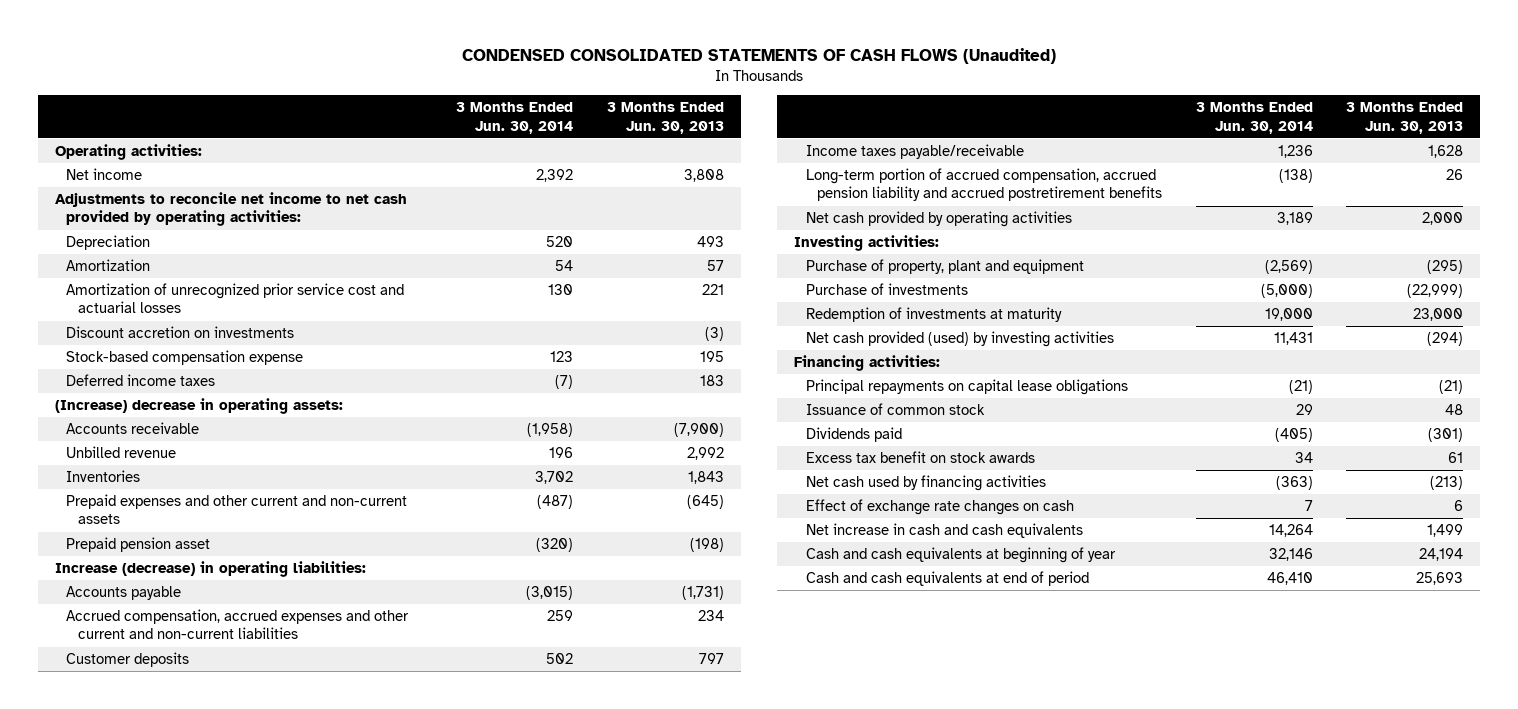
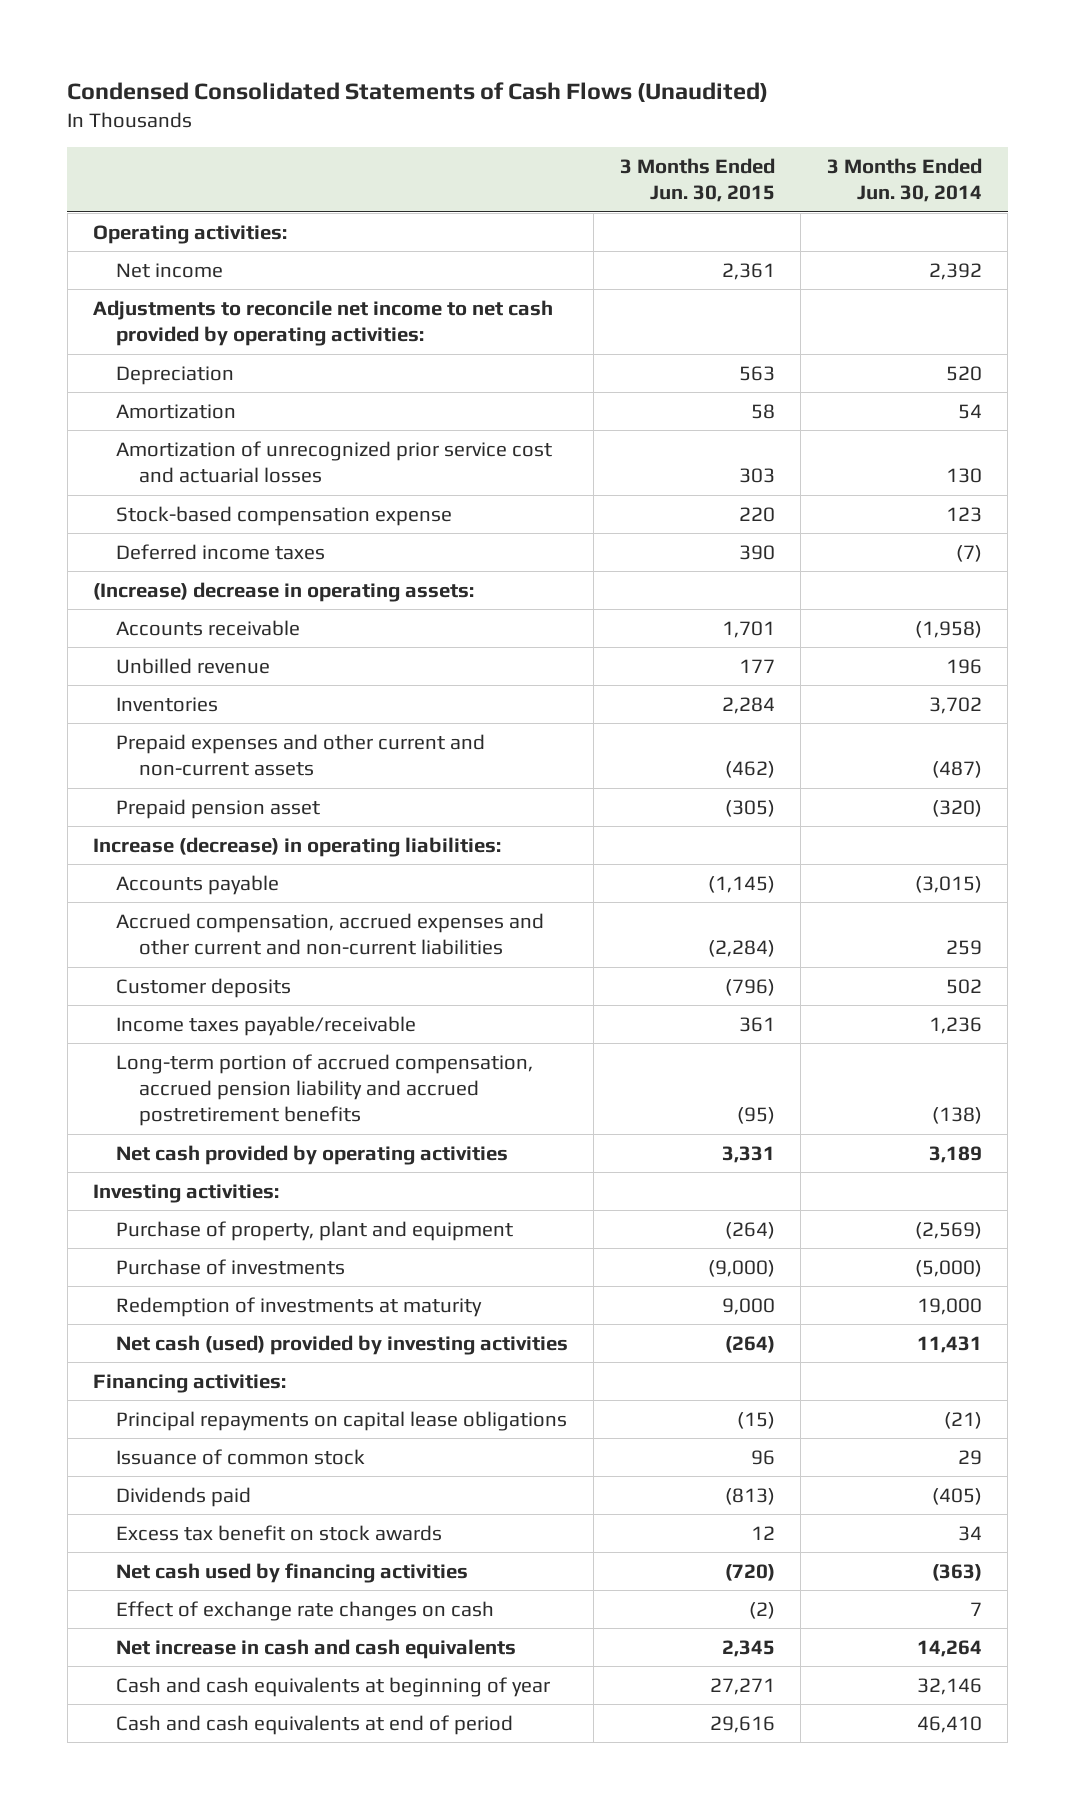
[462,47,1057,64] CONDENSED CONSOLIDATED STATEMENTS OF CASH FLOWS (Unaudited) -> [67,81,769,102] Condensed Consolidated Statements of Cash Flows (Unaudited)
[606,102,724,134] 3 Months Ended Jun. 30, 2013 -> none
none -> [619,158,775,203] 3 Months Ended Jun. 30, 2015
[66,326,295,339] Discount accretion on investments -> none
[805,331,1114,348] Net cash provided (used) by investing activities -> [116,1334,569,1355] Net cash (used) provided by investing activities

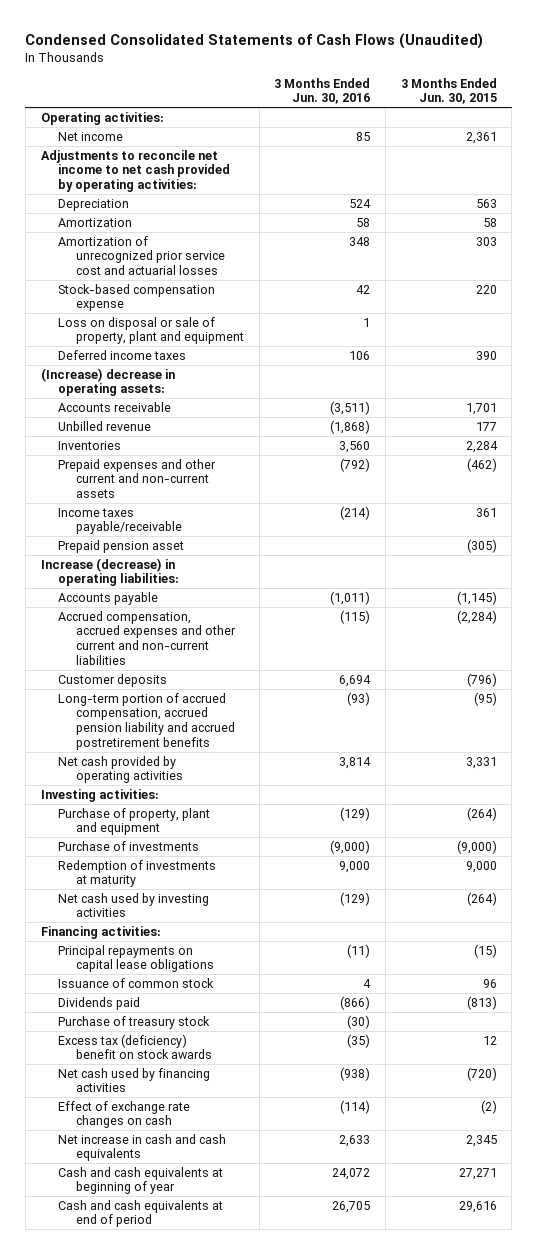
[826,158,982,203] 3 Months Ended Jun. 30, 2014 -> none
none -> [274,77,371,105] 3 Months Ended Jun. 30, 2016
none -> [58,316,245,345] Loss on disposal or sale of property, plant and equipment
[116,1015,417,1036] Income taxes payable/receivable -> [58,507,183,535] Income taxes payable/receivable
[116,1334,569,1355] Net cash (used) provided by investing activities -> [58,892,210,918] Net cash used by investing activities
none -> [58,1015,211,1029] Purchase of treasury stock
[116,1524,443,1541] Excess tax benefit on stock awards -> [58,1033,213,1060] Excess tax (deficiency) benefit on stock awards

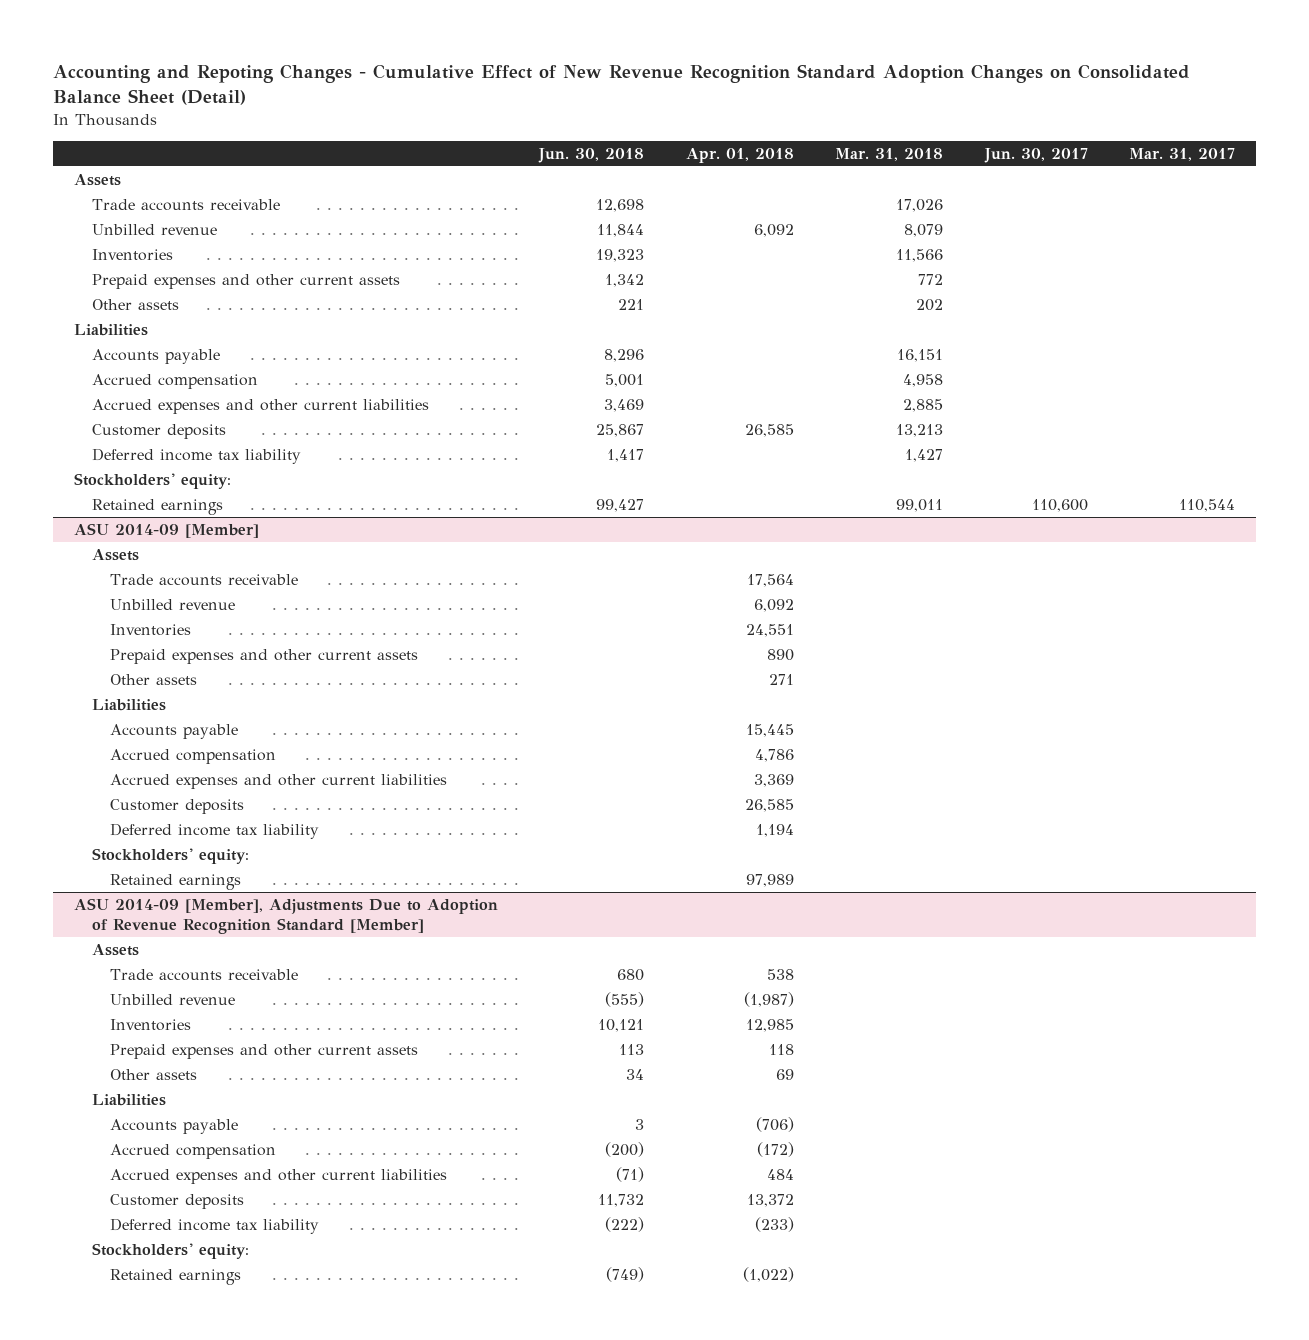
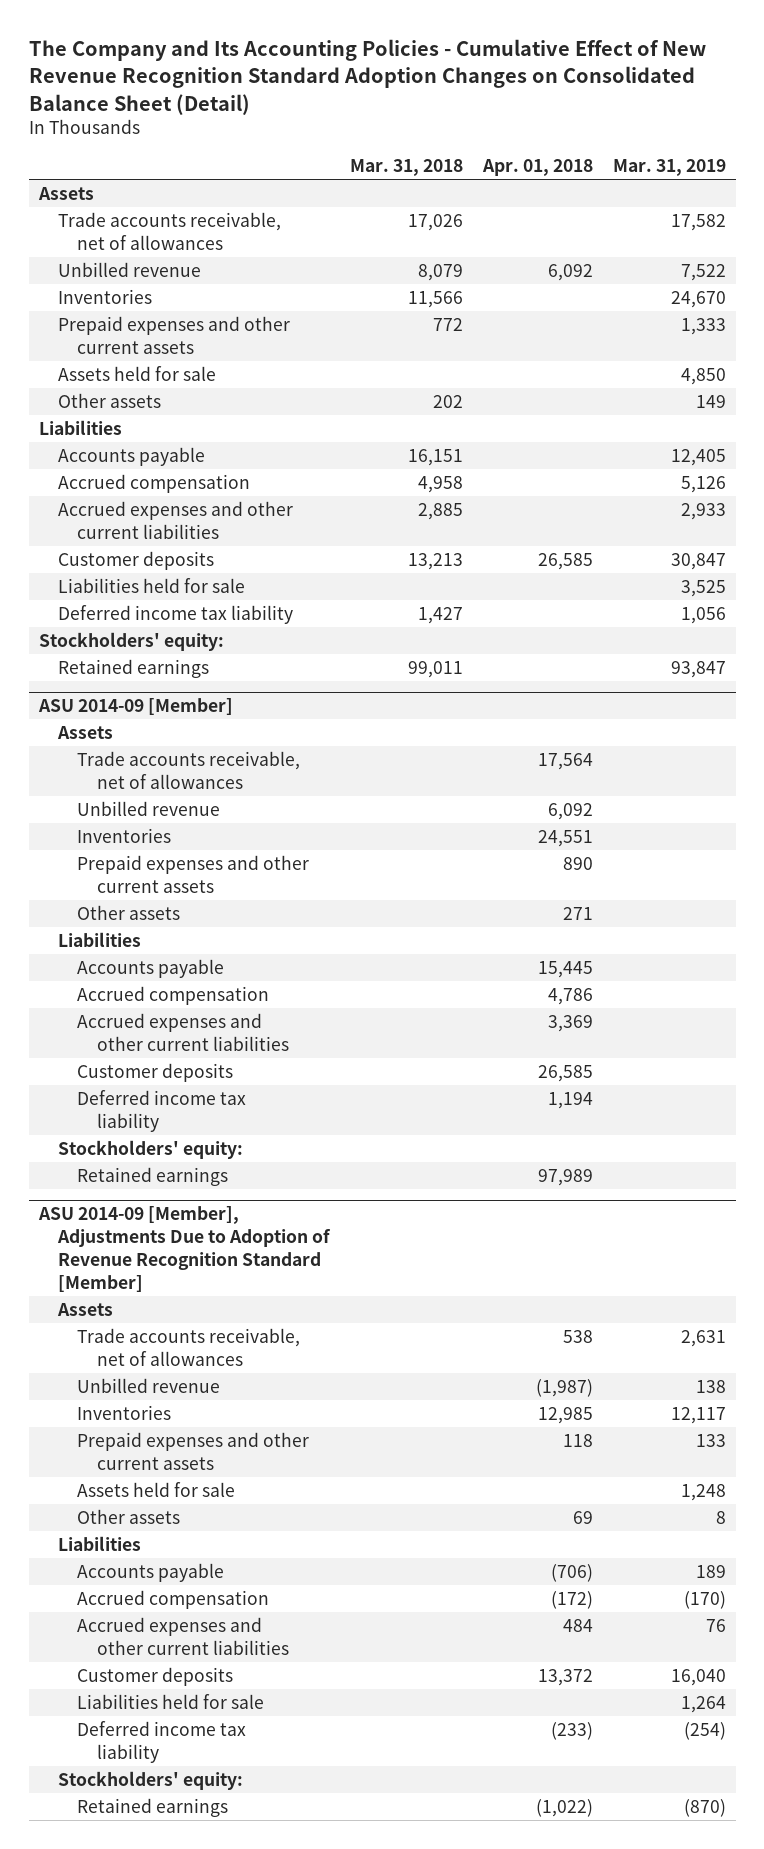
[53,64,1191,106] Accounting and Repoting Changes - Cumulative Effect of New Revenue Recognition Standard Adoption Changes on Consolidated Balance Sheet (Detail) -> [28,38,706,115] The Company and Its Accounting Policies - Cumulative Effect of New Revenue Recognition Standard Adoption Changes on Consolidated Balance Sheet (Detail)
[538,148,645,164] Jun. 30, 2018 -> none
[983,148,1088,164] Jun. 30, 2017 -> none
[1129,148,1236,162] Mar. 31, 2017 -> none
none -> [612,158,726,176] Mar. 31, 2019
[91,198,280,211] Trade accounts receivable -> [57,211,281,250] Trade accounts receivable, net of allowances
none -> [57,365,216,381] Assets held for sale
none -> [57,577,245,593] Liabilities held for sale
[109,573,298,586] Trade accounts receivable -> [77,750,301,789] Trade accounts receivable, net of allowances
[109,968,298,981] Trade accounts receivable -> [77,1327,301,1366] Trade accounts receivable, net of allowances
none -> [77,1481,236,1497] Assets held for sale
none -> [77,1693,265,1709] Liabilities held for sale

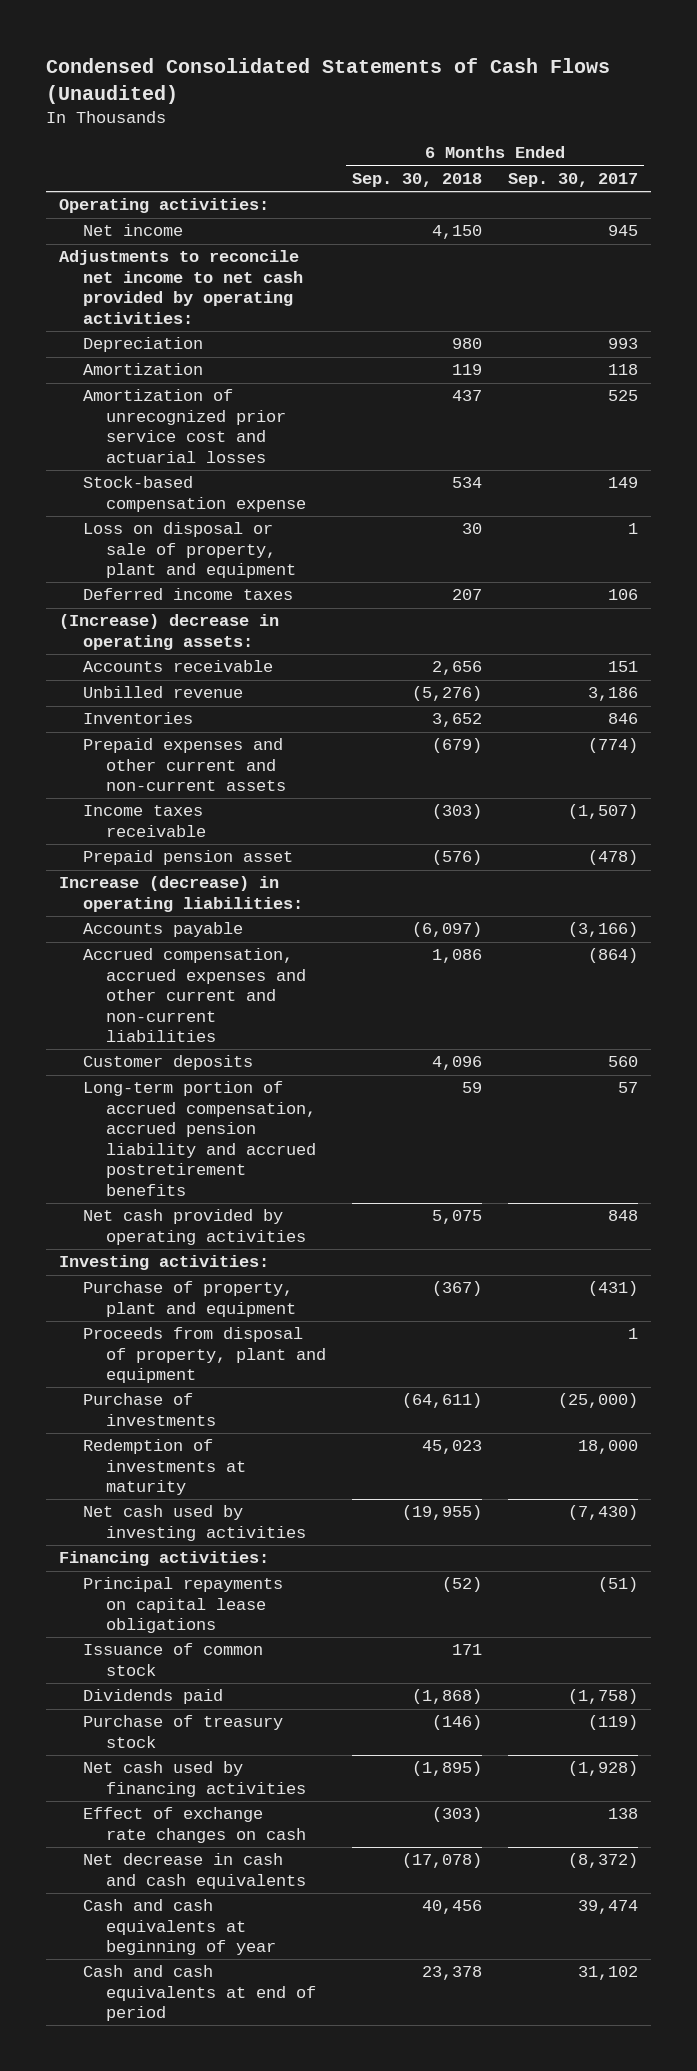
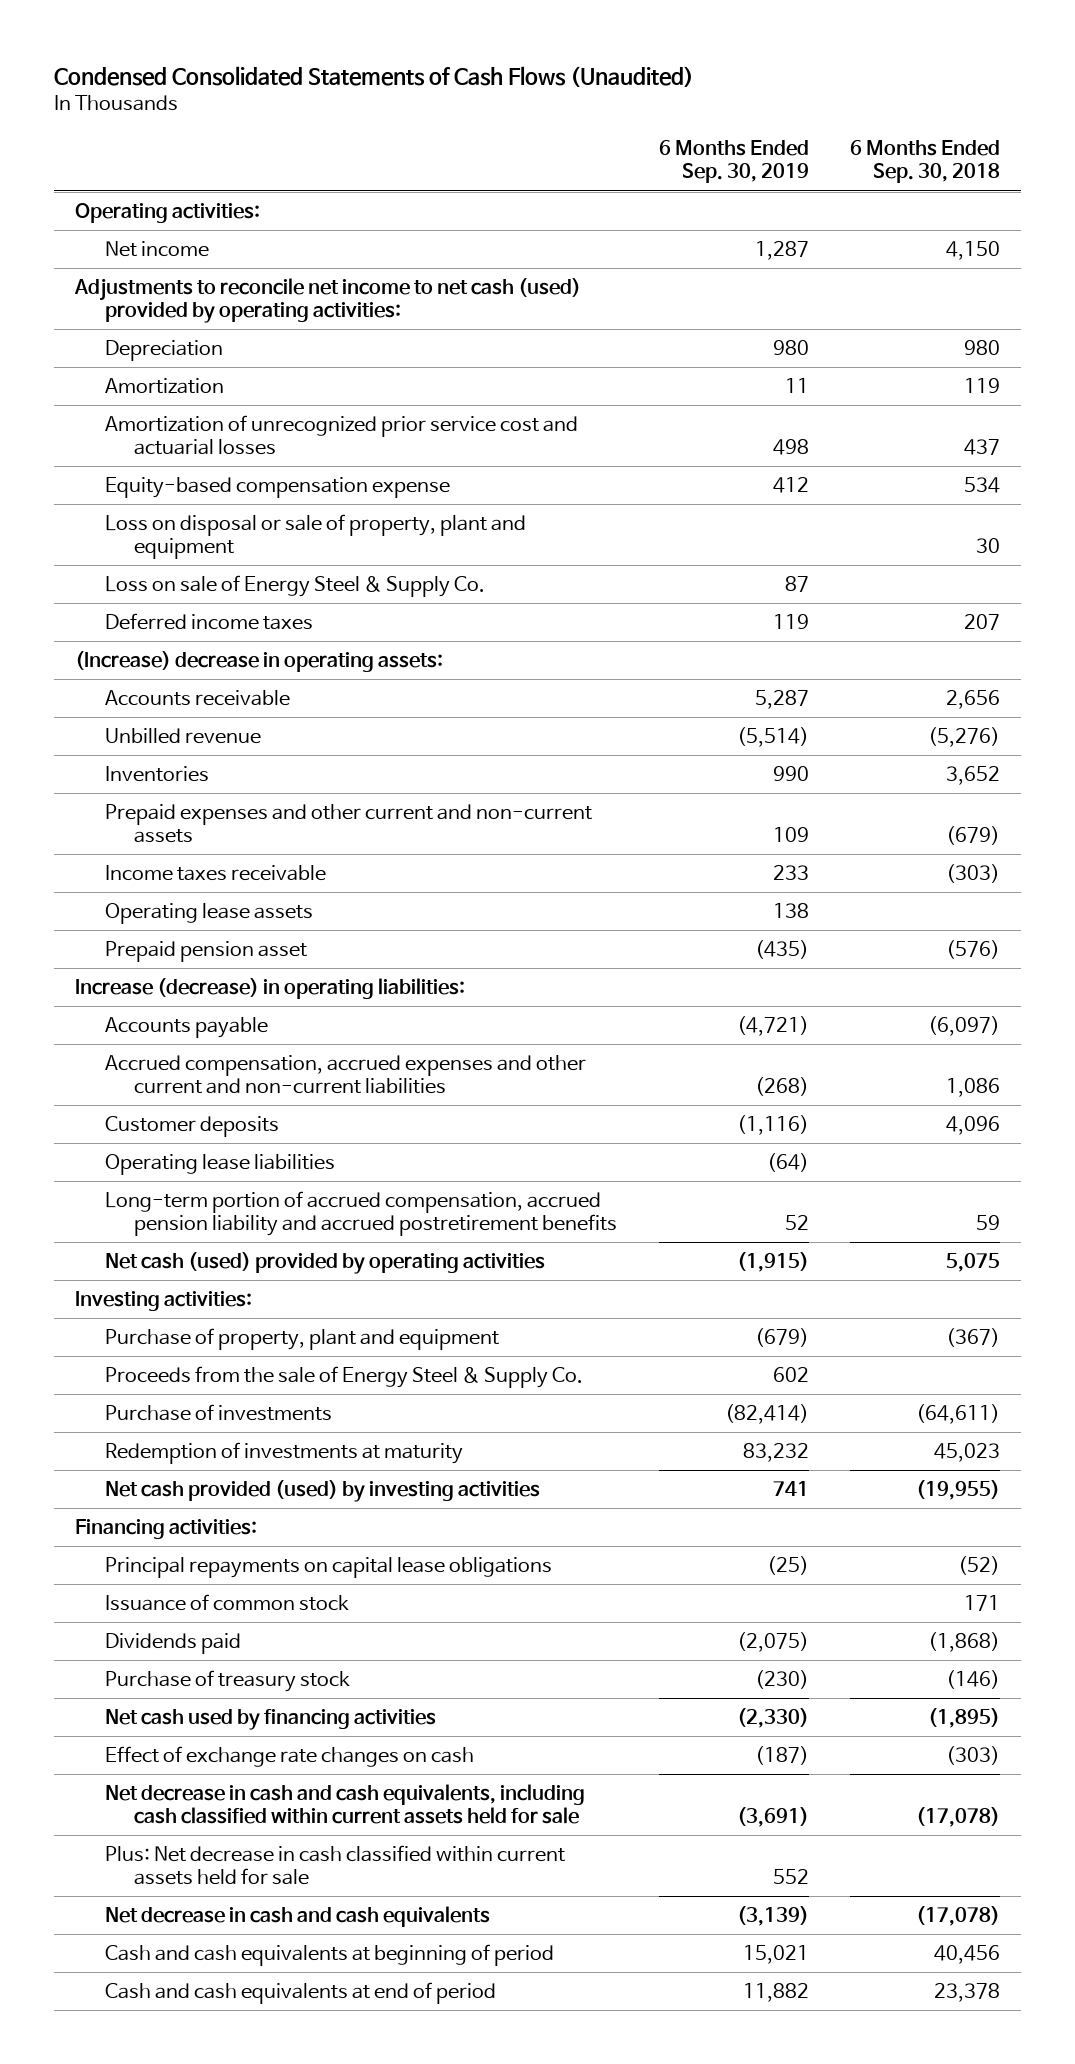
[507,172,638,187] Sep. 30, 2017 -> none
none -> [658,140,809,184] 6 Months Ended Sep. 30, 2019
[59,250,303,324] Adjustments to reconcile net income to net cash provided by operating activities: -> [73,278,581,323] Adjustments to reconcile net income to net cash (used) provided by operating activities:
[82,476,307,512] Stock-based compensation expense -> [104,477,450,499] Equity-based compensation expense
none -> [104,575,485,598] Loss on sale of Energy Steel & Supply Co.
none -> [104,903,313,925] Operating lease assets
none -> [104,1154,335,1176] Operating lease liabilities
[82,1209,307,1245] Net cash provided by operating activities -> [104,1252,545,1275] Net cash (used) provided by operating activities
[82,1327,327,1384] Proceeds from disposal of property, plant and equipment -> none
none -> [104,1366,583,1389] Proceeds from the sale of Energy Steel & Supply Co.
[82,1505,307,1541] Net cash used by investing activities -> [104,1480,540,1503] Net cash provided (used) by investing activities
none -> [104,1784,585,1824] Net decrease in cash and cash equivalents, including cash classified within current assets held for sale
none -> [104,1845,565,1885] Plus: Net decrease in cash classified within current assets held for sale
[82,1899,277,1956] Cash and cash equivalents at beginning of year -> [104,1944,554,1967] Cash and cash equivalents at beginning of period

